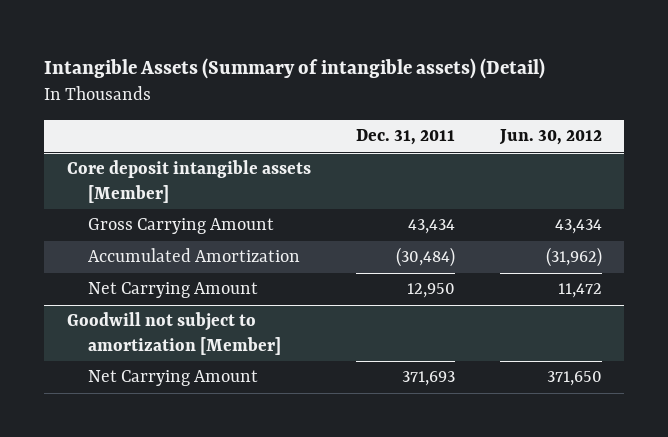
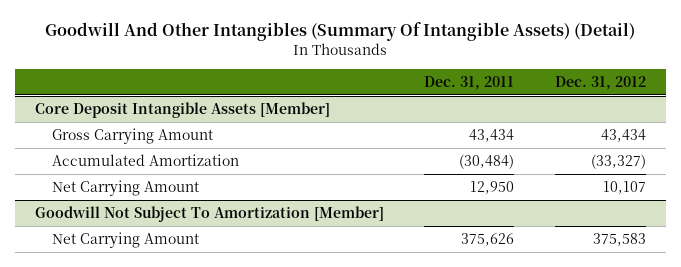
[44,58,546,80] Intangible Assets (Summary of intangible assets) (Detail) -> [45,22,636,42] Goodwill And Other Intangibles (Summary Of Intangible Assets) (Detail)
[498,129,602,146] Jun. 30, 2012 -> none
none -> [554,75,646,90] Dec. 31, 2012
[66,160,311,203] Core deposit intangible assets [Member] -> [34,101,330,118] Core Deposit Intangible Assets [Member]
[66,312,281,355] Goodwill not subject to amortization [Member] -> [34,205,384,222] Goodwill Not Subject To Amortization [Member]
[401,371,455,387] 371,693 -> [461,232,515,246] 375,626

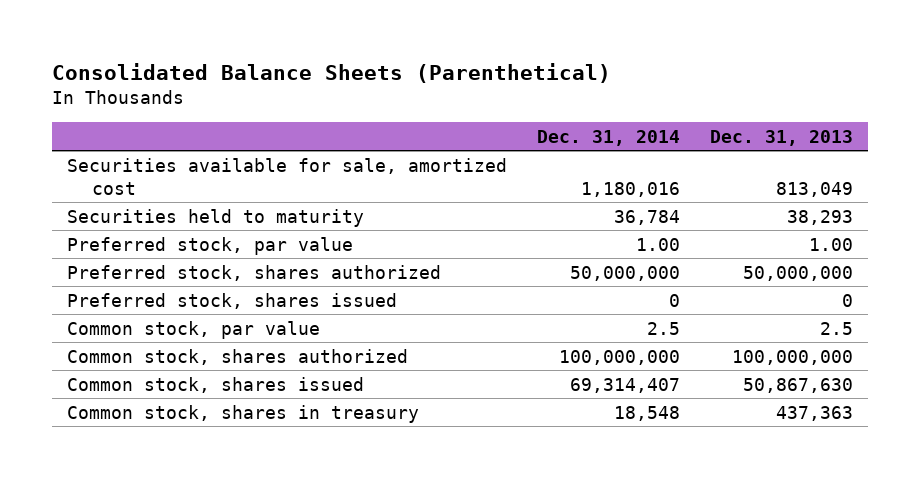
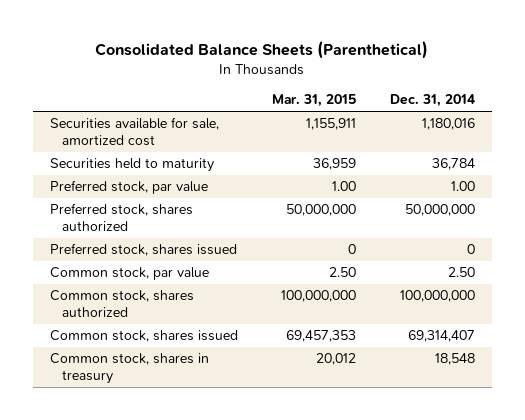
[710,129,854,146] Dec. 31, 2013 -> none
none -> [271,94,356,108] Mar. 31, 2015
[647,321,681,335] 2.5 -> [447,267,475,278] 2.50

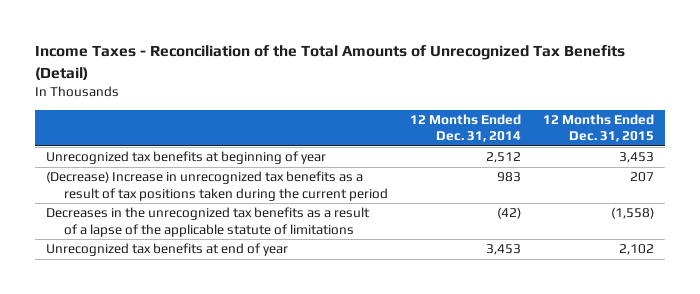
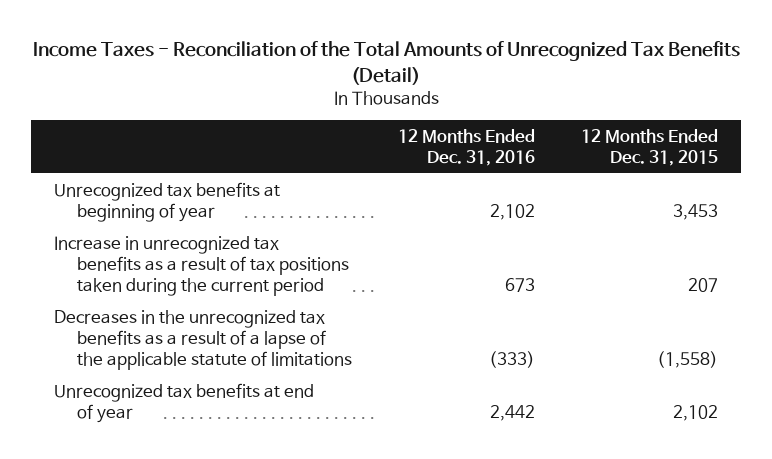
[410,114,522,143] 12 Months Ended Dec. 31, 2014 -> none
none -> [398,128,536,166] 12 Months Ended Dec. 31, 2016
[46,171,389,201] (Decrease) Increase in unrecognized tax benefits as a result of tax positions taken during the current period -> [54,235,349,297] Increase in unrecognized tax benefits as a result of tax positions taken during the current period

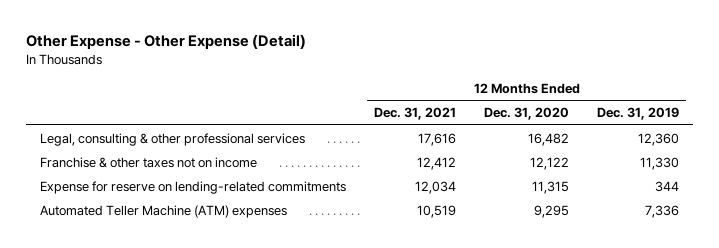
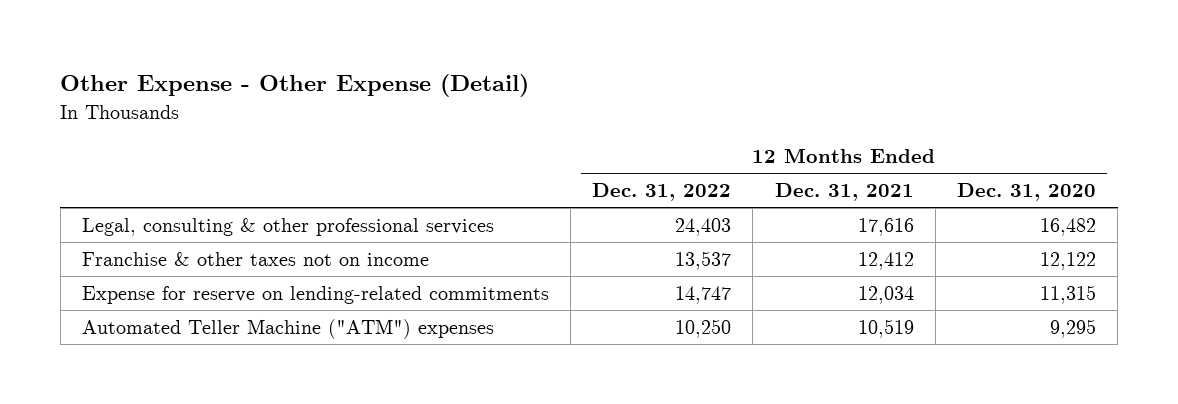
[597,107,680,121] Dec. 31, 2019 -> none
none -> [592,183,732,202] Dec. 31, 2022
[40,204,288,218] Automated Teller Machine (ATM) expenses -> [81,319,494,340] Automated Teller Machine ("ATM") expenses

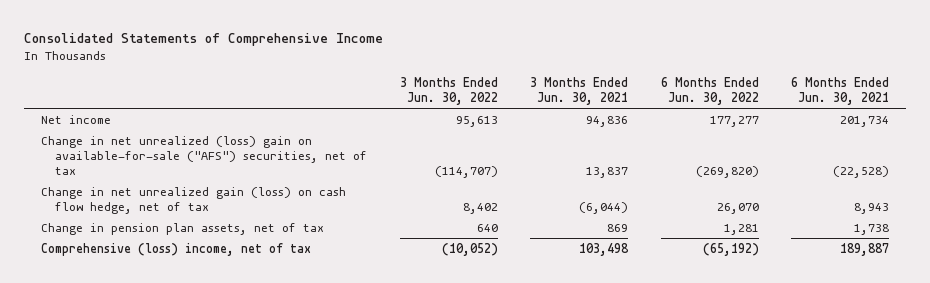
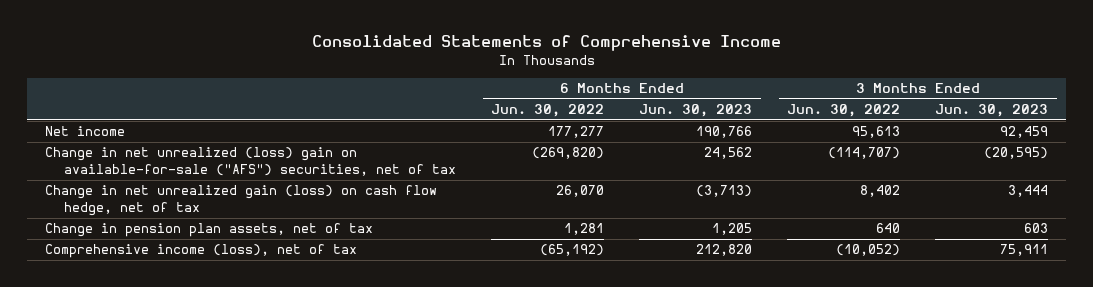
[530,77,629,106] 3 Months Ended Jun. 30, 2021 -> none
[791,77,890,106] 6 Months Ended Jun. 30, 2021 -> none
none -> [639,104,753,118] Jun. 30, 2023
none -> [935,104,1049,118] Jun. 30, 2023
[40,242,311,256] Comprehensive (loss) income, net of tax -> [44,244,357,259] Comprehensive income (loss), net of tax

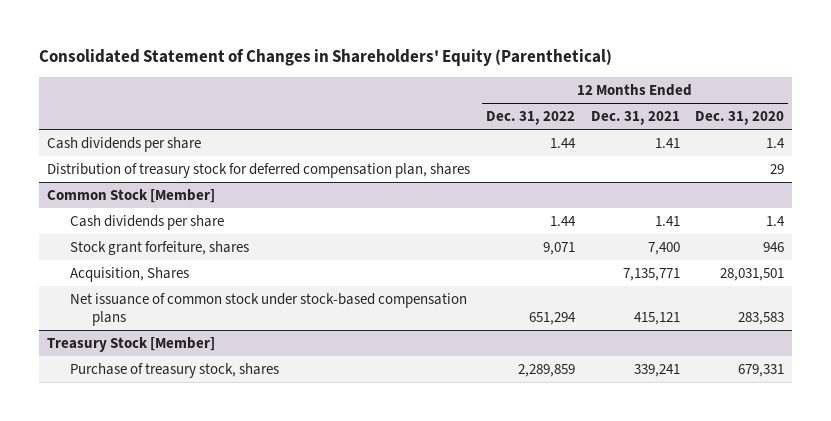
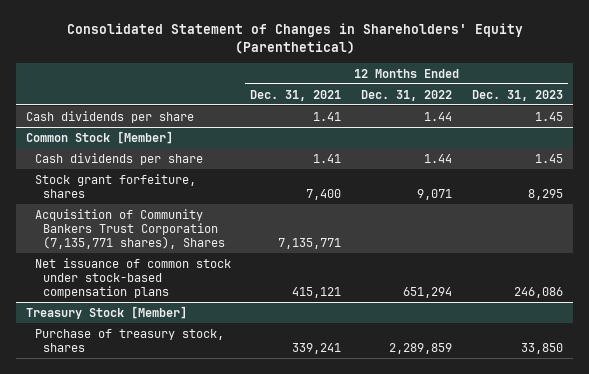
[695,111,785,126] Dec. 31, 2020 -> none
none -> [472,89,564,101] Dec. 31, 2023
[46,163,470,179] Distribution of treasury stock for deferred compensation plan, shares -> none
[69,267,189,283] Acquisition, Shares -> [34,208,225,249] Acquisition of Community Bankers Trust Corporation (7,135,771 shares), Shares

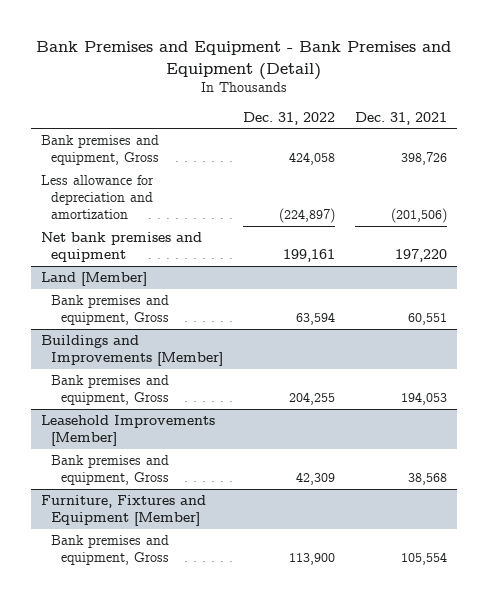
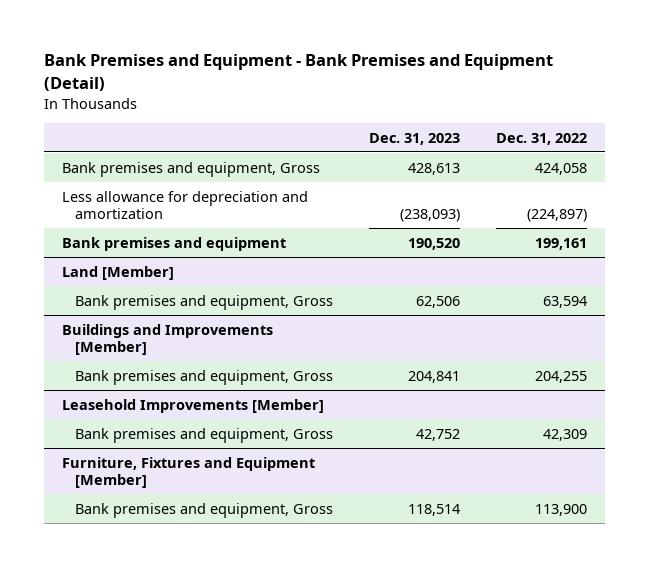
[354,111,447,125] Dec. 31, 2021 -> none
none -> [368,132,460,145] Dec. 31, 2023
[41,231,203,263] Net bank premises and equipment -> [61,236,286,251] Bank premises and equipment

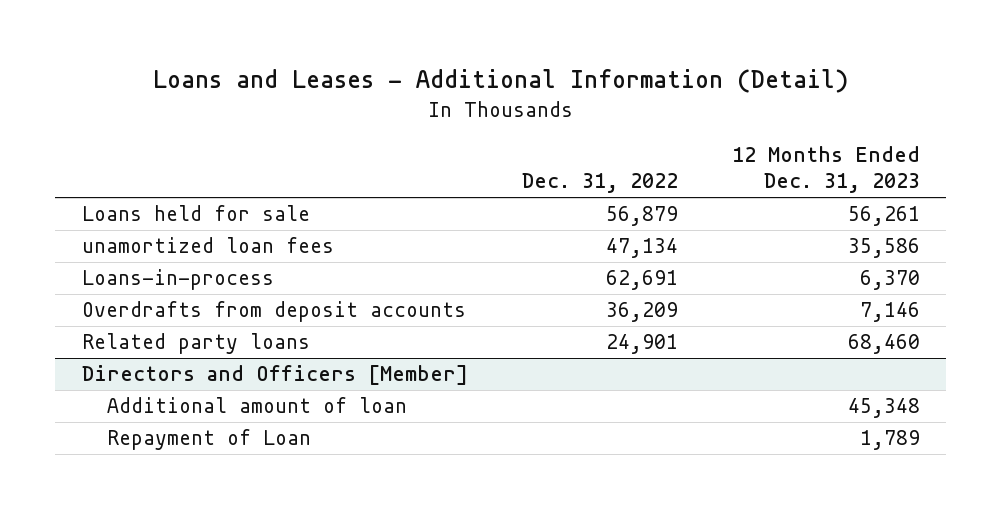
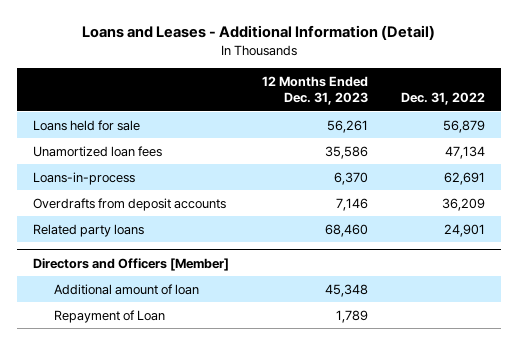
[82,237,335,254] unamortized loan fees -> [33,145,163,157] Unamortized loan fees

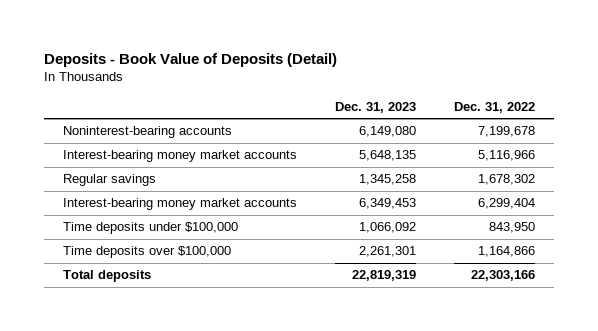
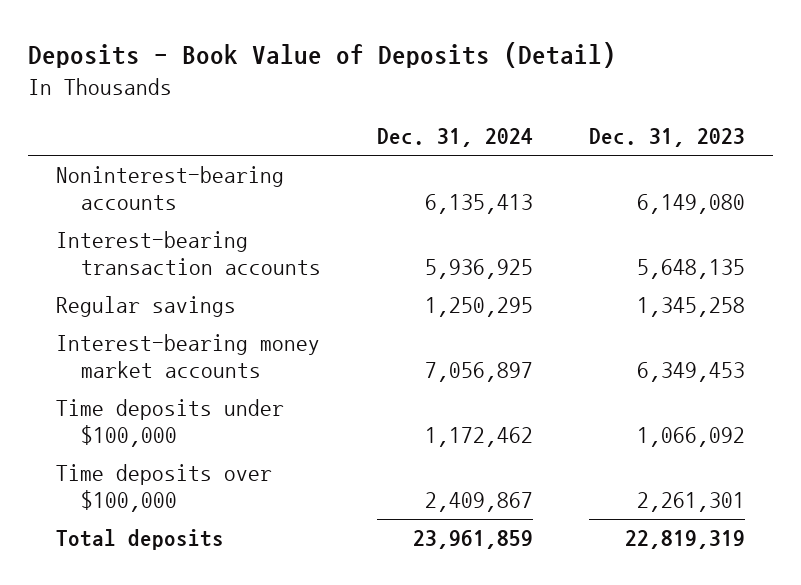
[454,101,536,113] Dec. 31, 2022 -> none
none -> [377,128,534,148] Dec. 31, 2024
[62,150,297,163] Interest-bearing money market accounts -> [55,231,322,275] Interest-bearing transaction accounts

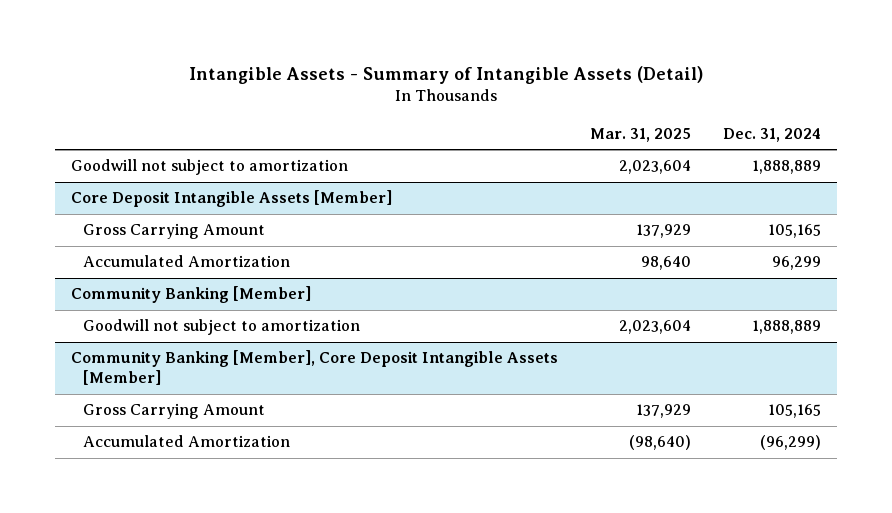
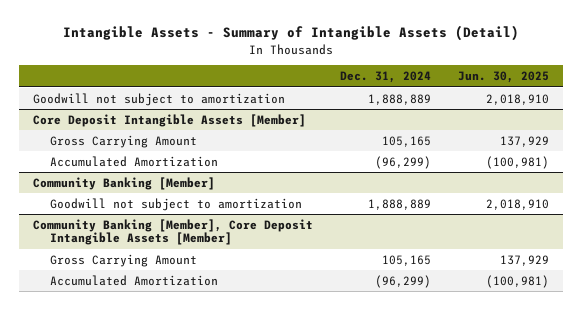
[589,127,691,142] Mar. 31, 2025 -> none
none -> [458,71,550,84] Jun. 30, 2025
[771,256,821,271] 96,299 -> [375,155,432,169] (96,299)

